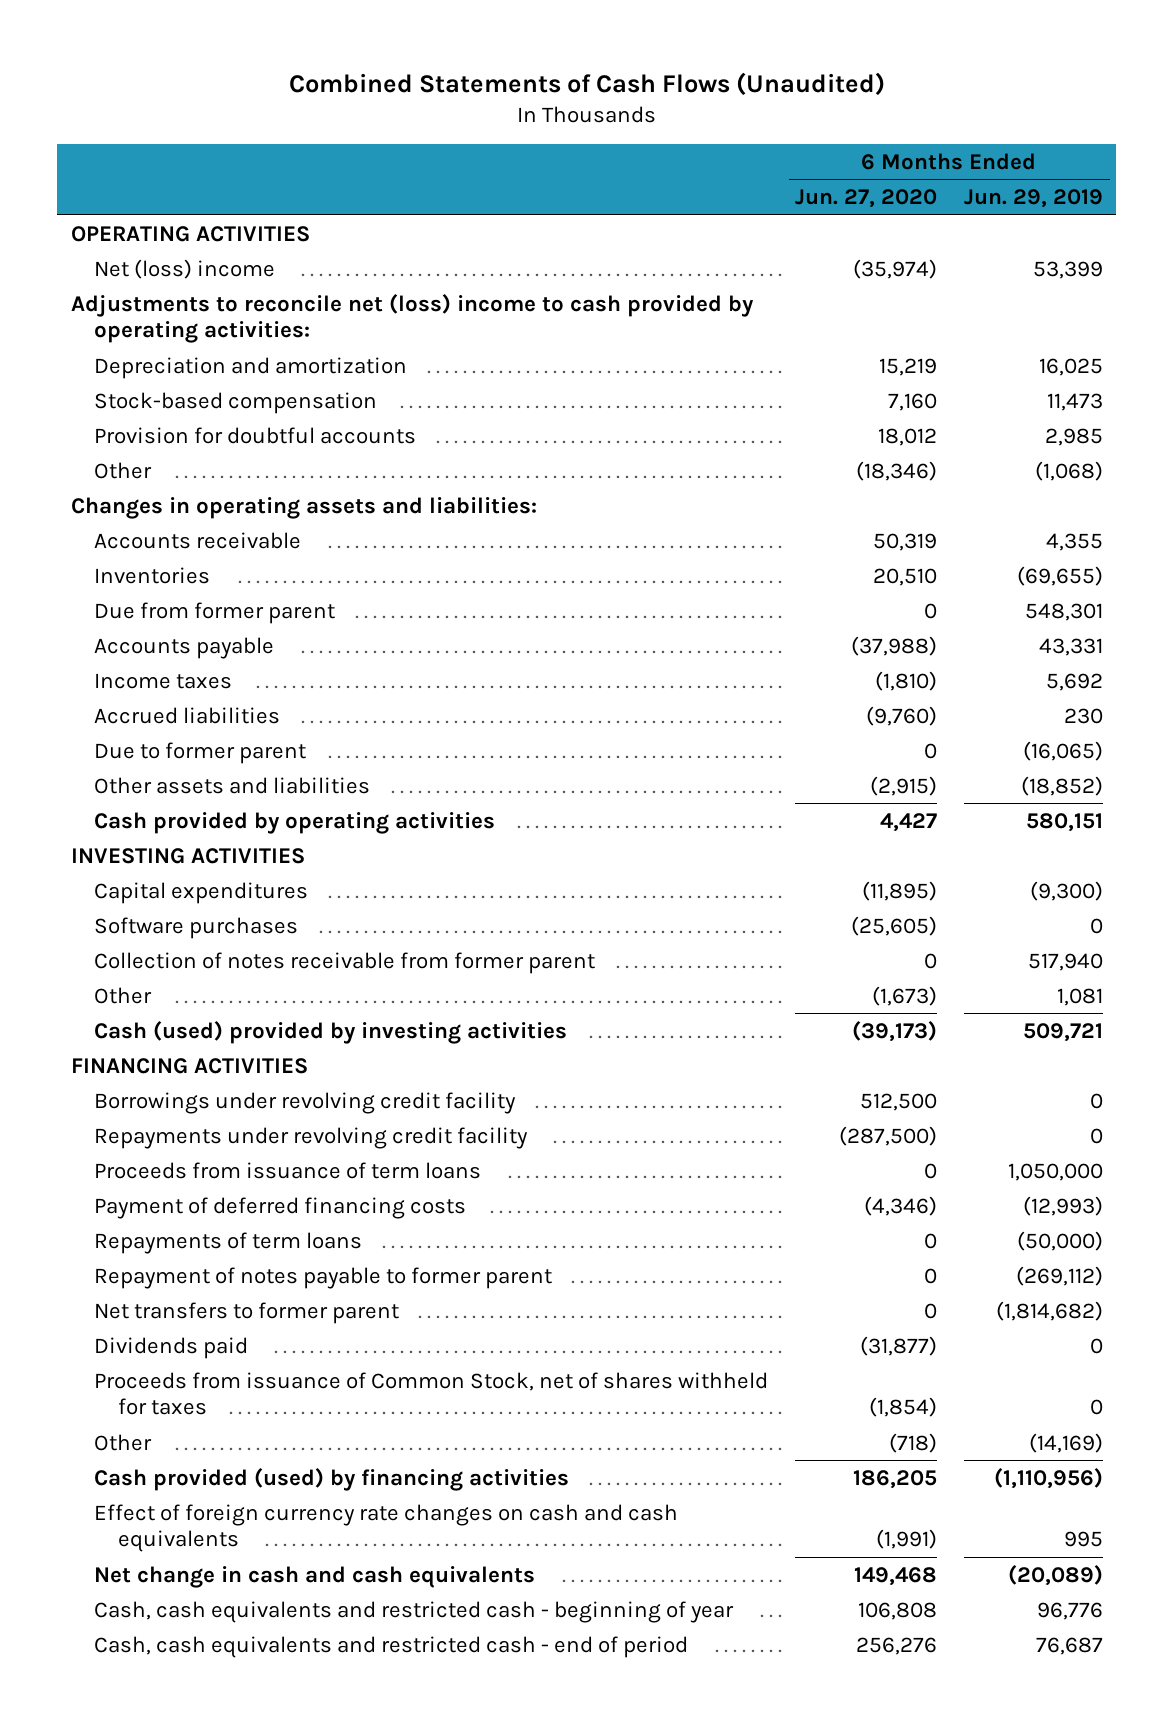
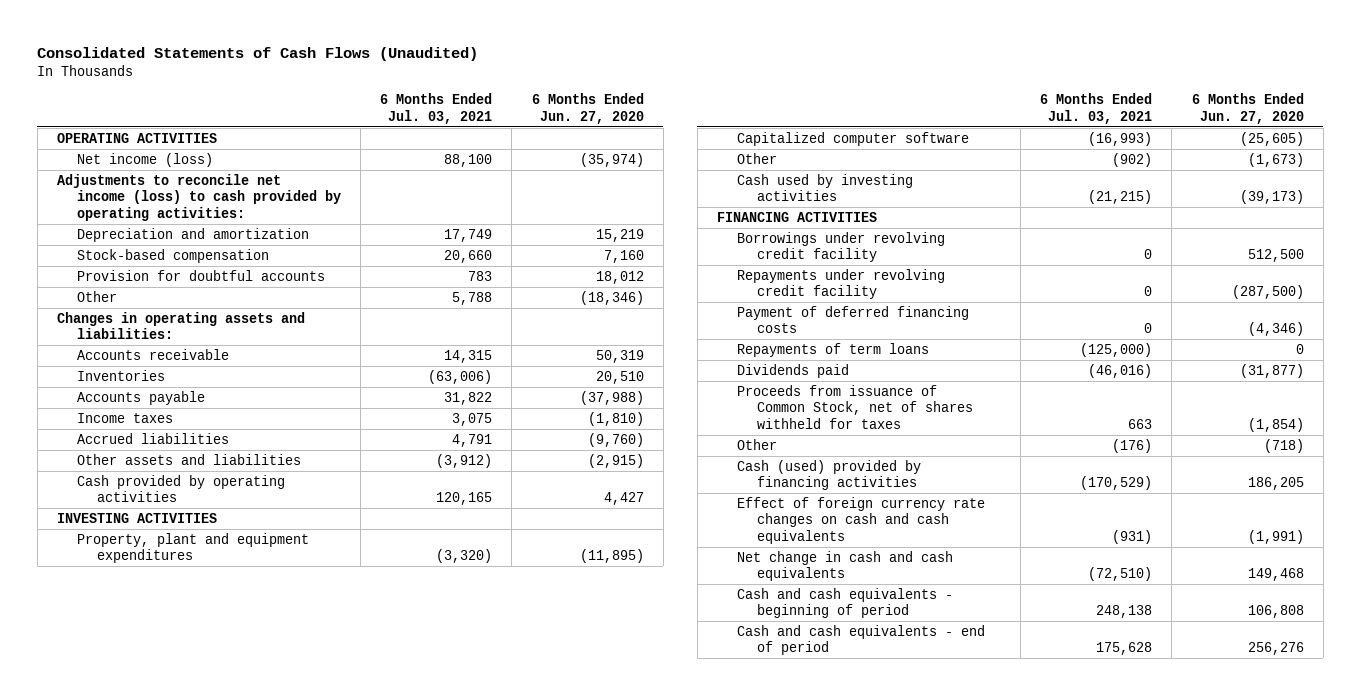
[288,71,885,96] Combined Statements of Cash Flows (Unaudited) -> [37,46,479,61] Consolidated Statements of Cash Flows (Unaudited)
[963,189,1103,209] Jun. 29, 2019 -> none
none -> [380,93,493,124] 6 Months Ended Jul. 03, 2021
[94,258,276,279] Net (loss) income -> [76,152,213,167] Net income (loss)
[70,293,754,344] Adjustments to reconcile net (loss) income to cash provided by operating activities: -> [56,173,341,221] Adjustments to reconcile net income (loss) to cash provided by operating activities:
[94,601,336,624] Due from former parent -> none
[94,741,307,764] Due to former parent -> none
[94,951,596,974] Collection of notes receivable from former parent -> none
[94,881,309,904] Capital expenditures -> [76,532,309,564] Property, plant and equipment expenditures
[94,916,299,939] Software purchases -> [736,131,969,146] Capitalized computer software
[94,1020,568,1044] Cash (used) provided by investing activities -> [736,173,913,202] Cash used by investing activities
[94,1161,482,1179] Proceeds from issuance of term loans -> none
[94,1266,553,1289] Repayment of notes payable to former parent -> none
[94,1301,400,1324] Net transfers to former parent -> none
[94,1467,570,1491] Cash provided (used) by financing activities -> [736,459,921,491] Cash (used) provided by financing activities
[94,1600,735,1623] Cash, cash equivalents and restricted cash - beginning of year -> [736,587,953,619] Cash and cash equivalents - beginning of period
[94,1635,689,1658] Cash, cash equivalents and restricted cash - end of period -> [736,624,985,656] Cash and cash equivalents - end of period

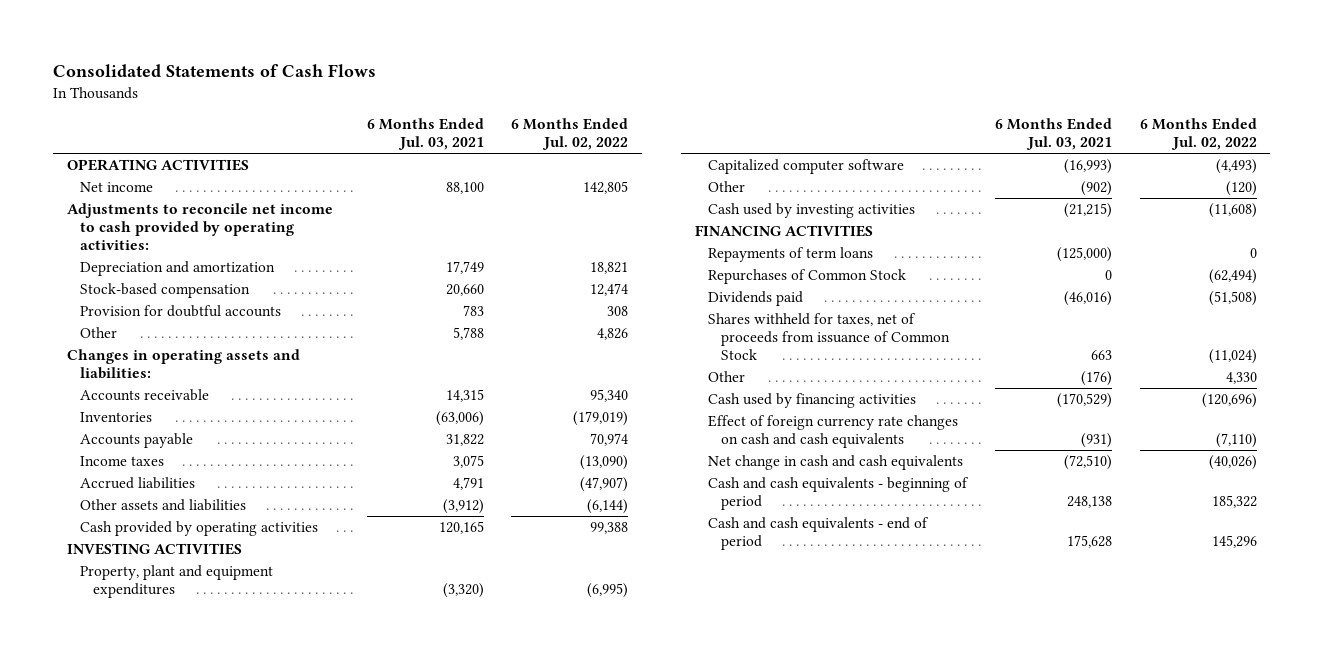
[37,46,479,61] Consolidated Statements of Cash Flows (Unaudited) -> [52,63,376,77] Consolidated Statements of Cash Flows
[531,93,644,124] 6 Months Ended Jun. 27, 2020 -> none
none -> [511,118,629,151] 6 Months Ended Jul. 02, 2022
[76,152,213,167] Net income (loss) -> [79,182,153,193] Net income
[56,173,341,221] Adjustments to reconcile net income (loss) to cash provided by operating activities: -> [66,203,333,251] Adjustments to reconcile net income to cash provided by operating activities:
[736,231,945,263] Borrowings under revolving credit facility -> none
[736,268,945,300] Repayments under revolving credit facility -> none
[736,305,969,334] Payment of deferred financing costs -> none
none -> [707,269,906,285] Repurchases of Common Stock
[736,384,973,429] Proceeds from issuance of Common Stock, net of shares withheld for taxes -> [707,313,951,361] Shares withheld for taxes, net of proceeds from issuance of Common Stock
[736,459,921,491] Cash (used) provided by financing activities -> [707,393,916,409] Cash used by financing activities

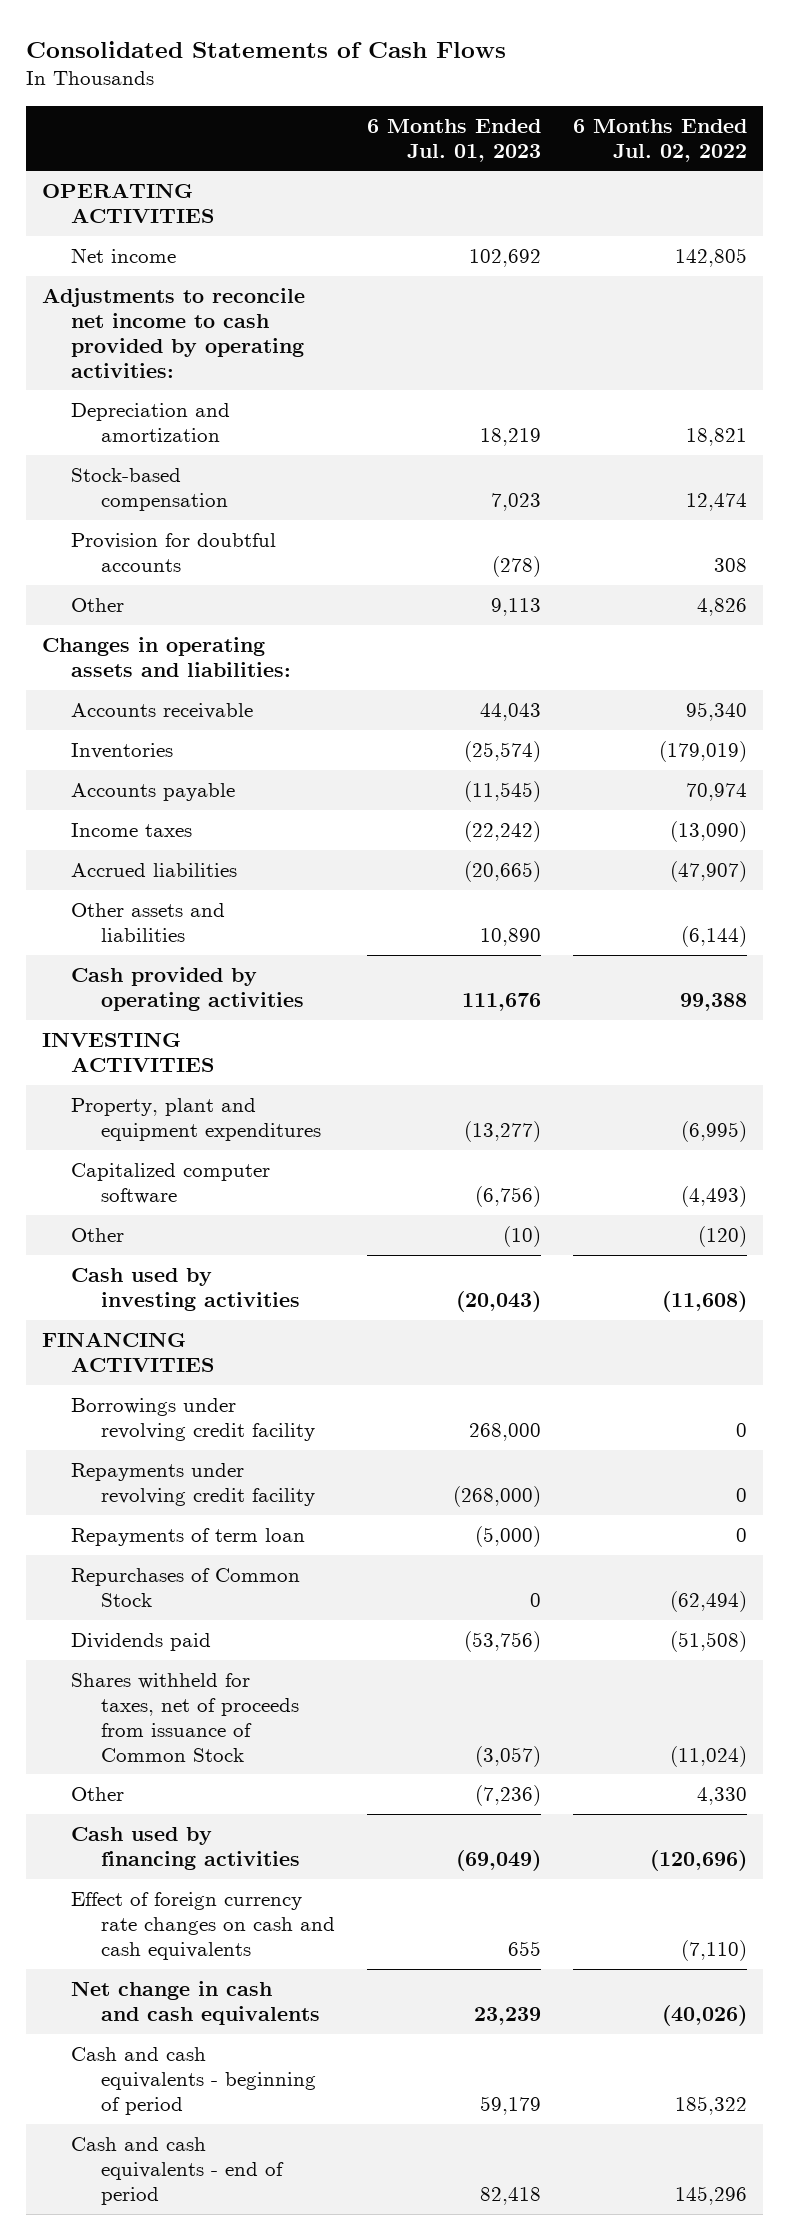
[366,118,484,151] 6 Months Ended Jul. 03, 2021 -> none
none -> [366,118,541,162] 6 Months Ended Jul. 01, 2023
none -> [71,1397,315,1441] Borrowings under revolving credit facility
none -> [71,1462,315,1506] Repayments under revolving credit facility
[707,247,873,263] Repayments of term loans -> [71,1527,306,1546] Repayments of term loan

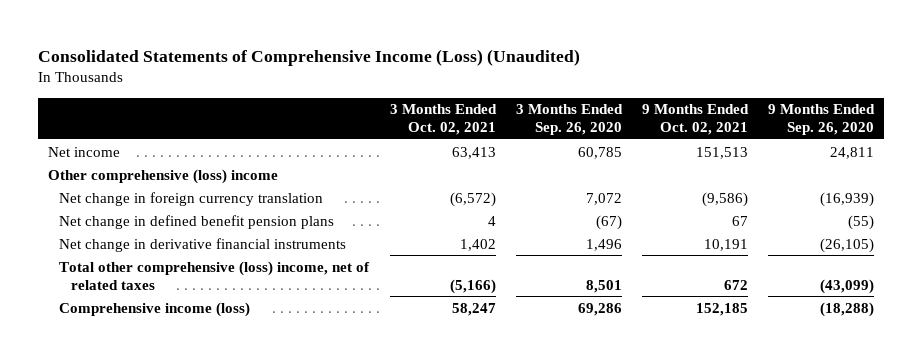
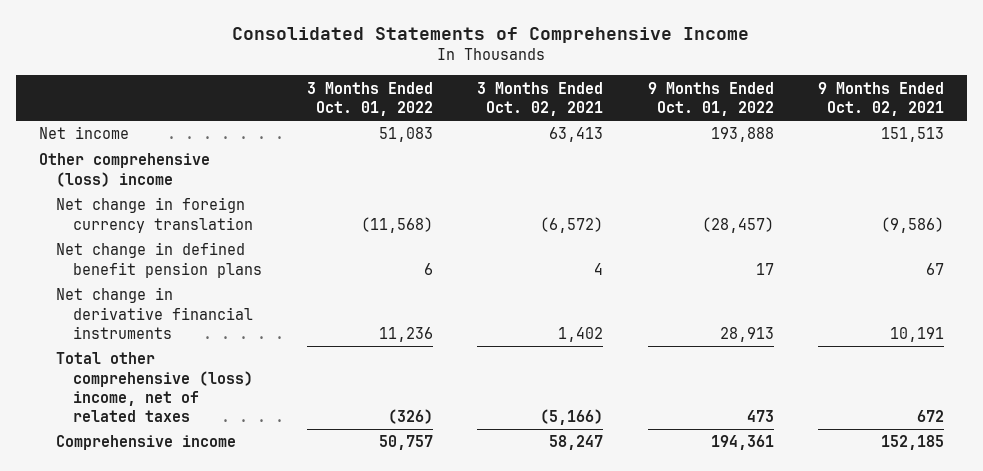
[38,48,581,66] Consolidated Statements of Comprehensive Income (Loss) (Unaudited) -> [232,26,750,43] Consolidated Statements of Comprehensive Income
[515,104,623,136] 3 Months Ended Sep. 26, 2020 -> none
[767,104,875,136] 9 Months Ended Sep. 26, 2020 -> none
none -> [306,81,433,117] 3 Months Ended Oct. 01, 2022
none -> [647,81,774,117] 9 Months Ended Oct. 01, 2022
[59,301,251,317] Comprehensive income (loss) -> [55,435,236,451] Comprehensive income

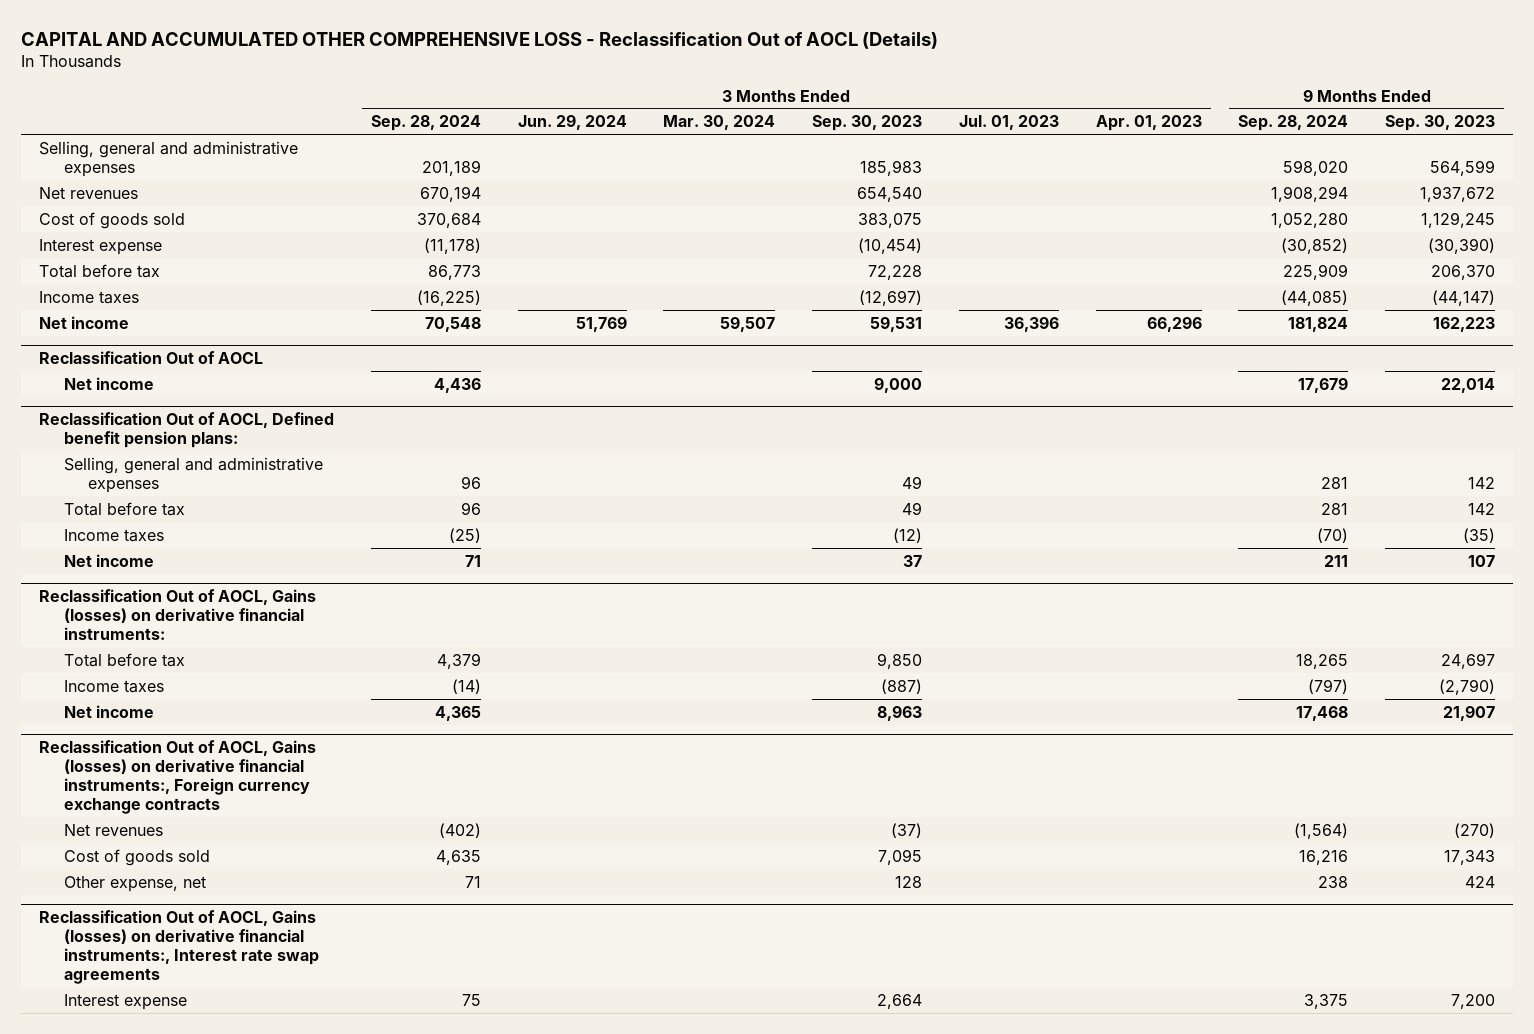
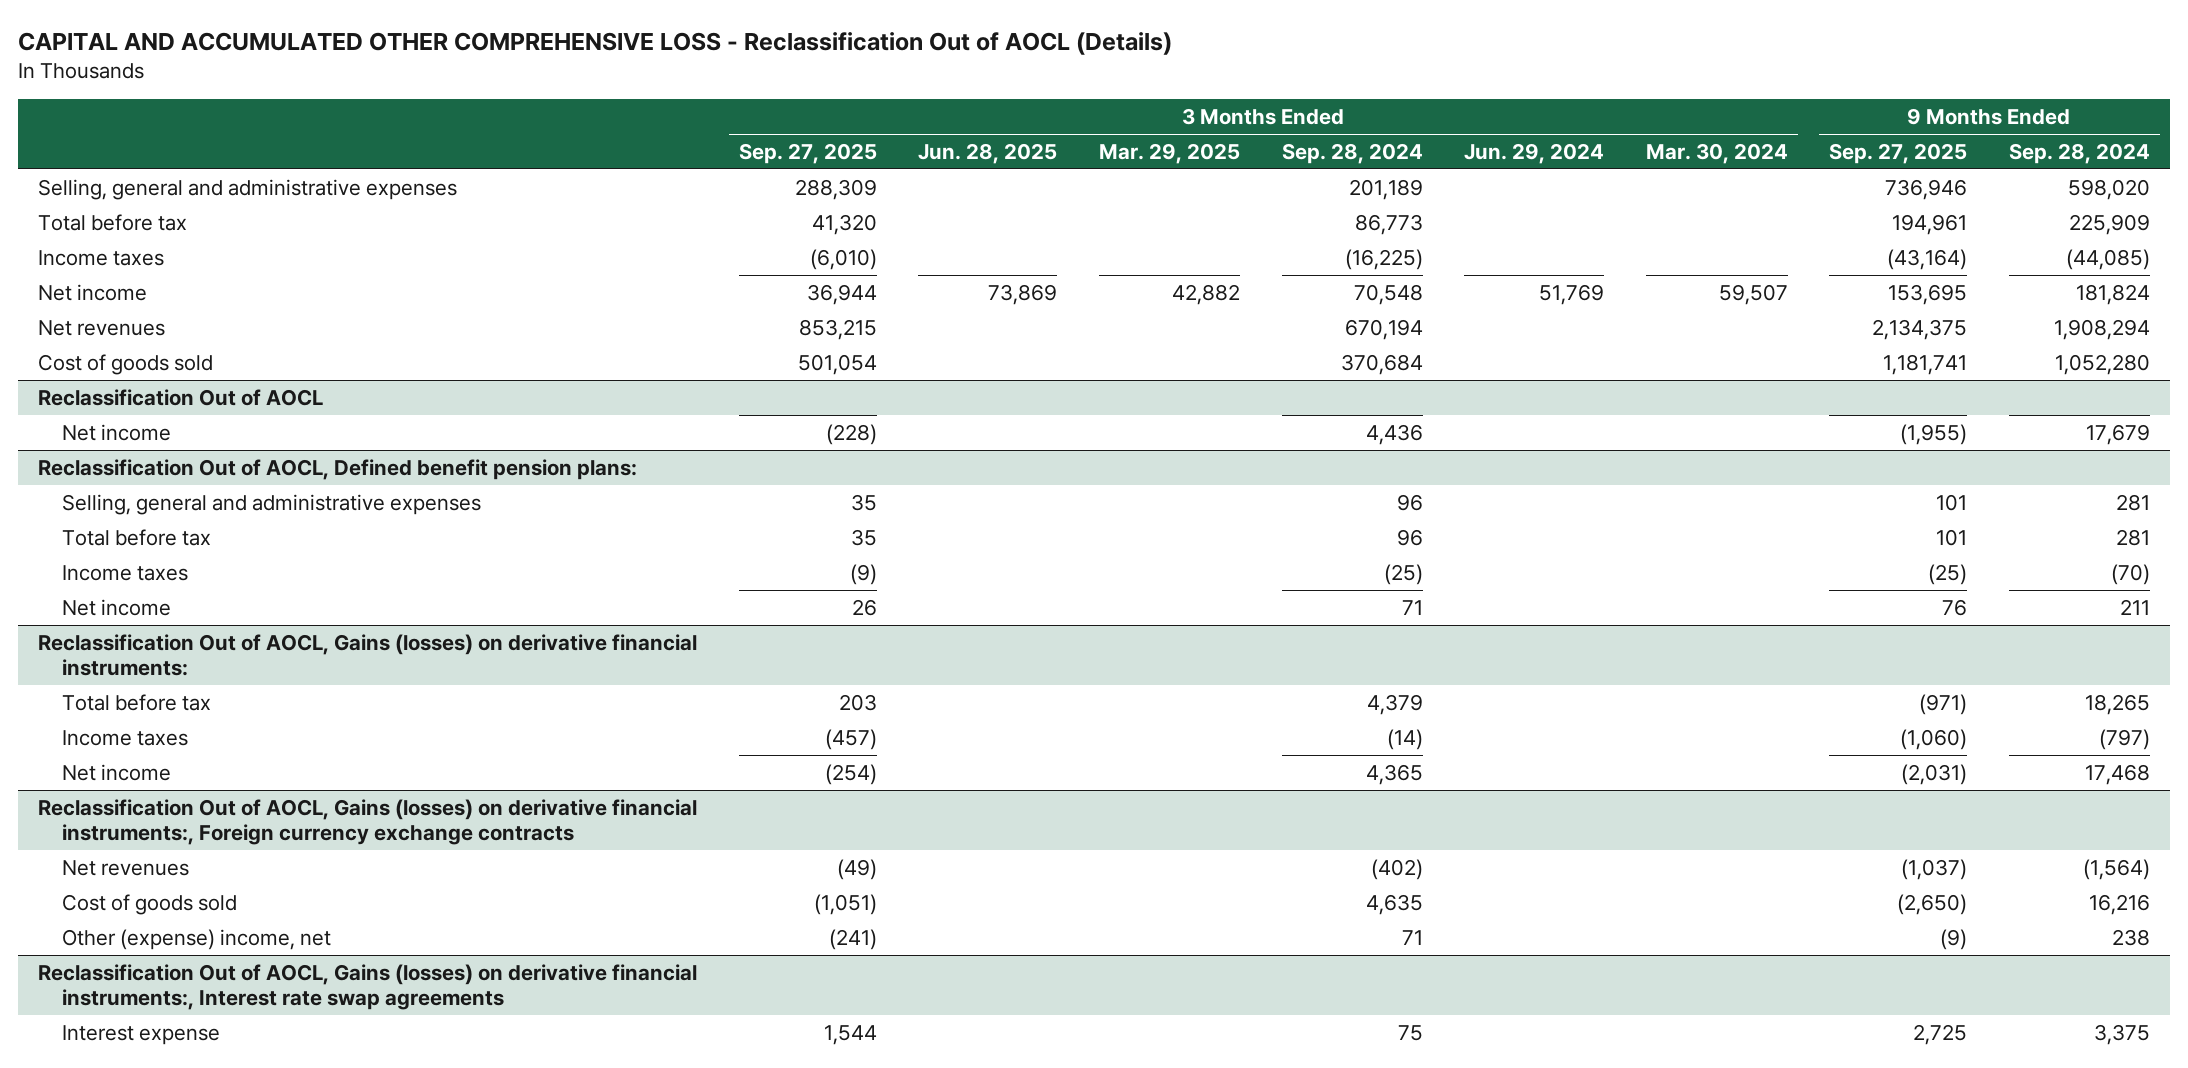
[812,115,923,132] Sep. 30, 2023 -> none
[958,115,1059,131] Jul. 01, 2023 -> none
[1095,115,1202,132] Apr. 01, 2023 -> none
[1384,115,1495,132] Sep. 30, 2023 -> none
none -> [738,142,877,164] Sep. 27, 2025
none -> [918,142,1058,164] Jun. 28, 2025
none -> [1099,142,1241,164] Mar. 29, 2025
none -> [1829,142,1968,164] Sep. 27, 2025
[39,238,163,255] Interest expense -> none
[39,186,139,199] Net revenues -> [38,319,166,336] Net revenues
[39,211,186,229] Cost of goods sold -> [38,353,214,375] Cost of goods sold
[63,875,206,892] Other expense, net -> [62,928,332,950] Other (expense) income, net

